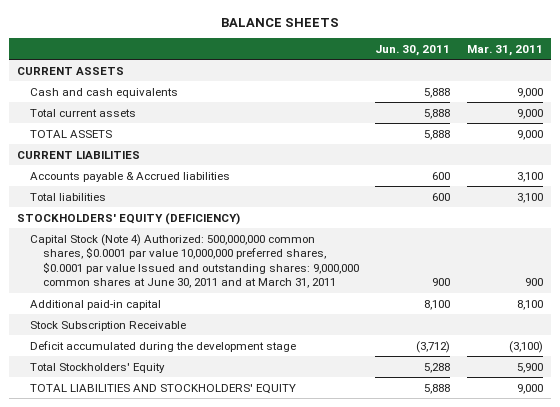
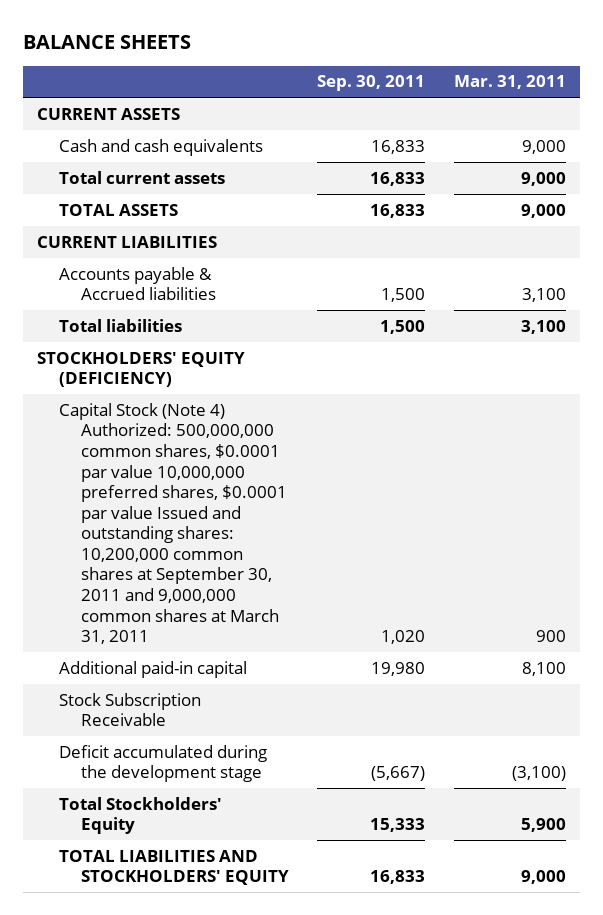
[375,44,451,56] Jun. 30, 2011 -> none
none -> [317,75,426,92] Sep. 30, 2011
[30,233,360,288] Capital Stock (Note 4) Authorized: 500,000,000 common shares, $0.0001 par value 10,000,000 preferred shares, $0.0001 par value Issued and outstanding shares: 9,000,000 common shares at June 30, 2011 and at March 31, 2011 -> [58,402,287,645] Capital Stock (Note 4) Authorized: 500,000,000 common shares, $0.0001 par value 10,000,000 preferred shares, $0.0001 par value Issued and outstanding shares: 10,200,000 common shares at September 30, 2011 and 9,000,000 common shares at March 31, 2011

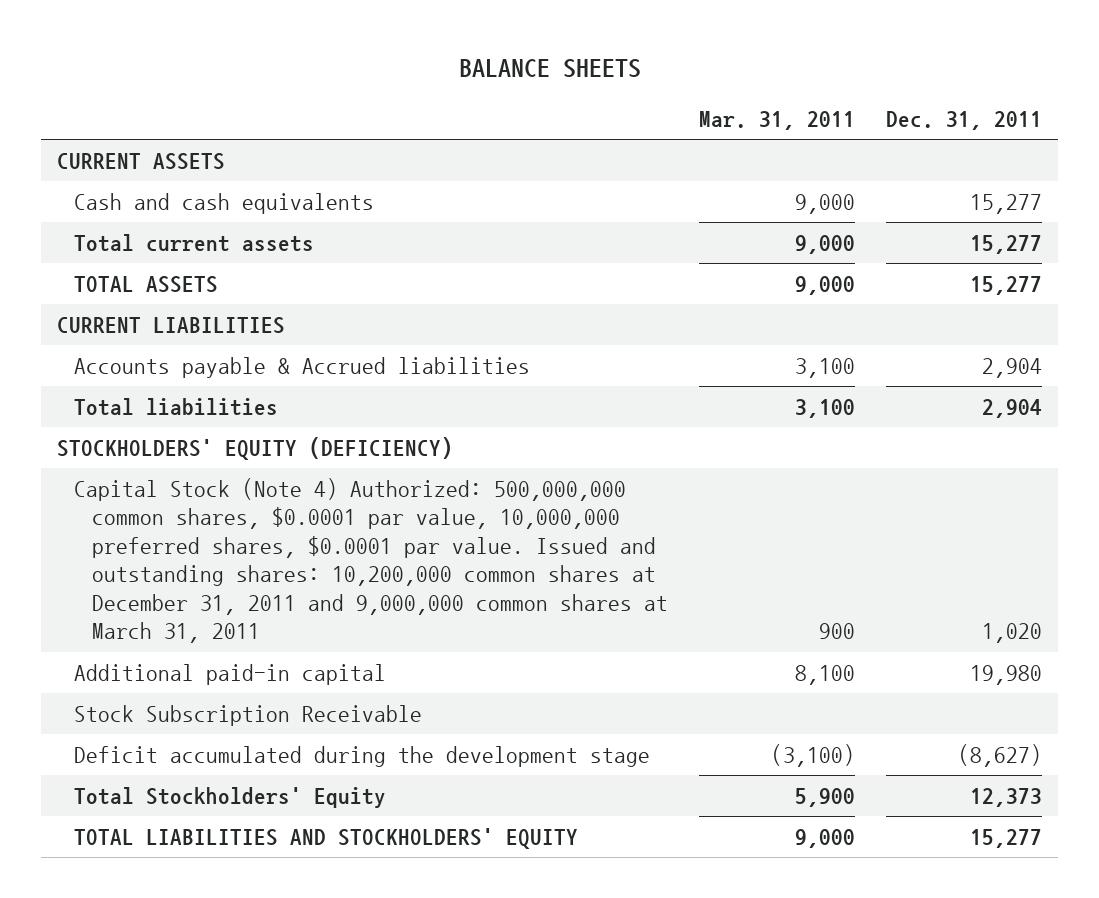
[317,75,426,92] Sep. 30, 2011 -> none
none -> [886,110,1043,130] Dec. 31, 2011
[58,402,287,645] Capital Stock (Note 4) Authorized: 500,000,000 common shares, $0.0001 par value 10,000,000 preferred shares, $0.0001 par value Issued and outstanding shares: 10,200,000 common shares at September 30, 2011 and 9,000,000 common shares at March 31, 2011 -> [74,477,669,644] Capital Stock (Note 4) Authorized: 500,000,000 common shares, $0.0001 par value, 10,000,000 preferred shares, $0.0001 par value. Issued and outstanding shares: 10,200,000 common shares at December 31, 2011 and 9,000,000 common shares at March 31, 2011

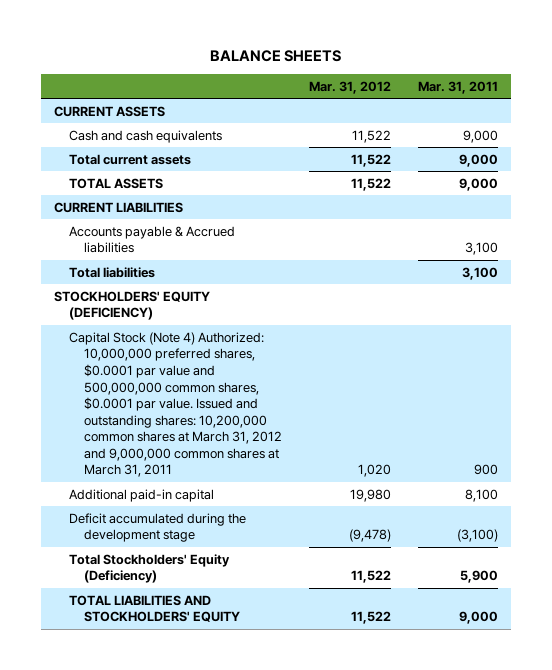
[886,110,1043,130] Dec. 31, 2011 -> none
none -> [309,80,392,94] Mar. 31, 2012
[74,477,669,644] Capital Stock (Note 4) Authorized: 500,000,000 common shares, $0.0001 par value, 10,000,000 preferred shares, $0.0001 par value. Issued and outstanding shares: 10,200,000 common shares at December 31, 2011 and 9,000,000 common shares at March 31, 2011 -> [69,331,283,478] Capital Stock (Note 4) Authorized: 10,000,000 preferred shares, $0.0001 par value and 500,000,000 common shares, $0.0001 par value. Issued and outstanding shares: 10,200,000 common shares at March 31, 2012 and 9,000,000 common shares at March 31, 2011
[74,704,423,726] Stock Subscription Receivable -> none
[74,786,387,808] Total Stockholders' Equity -> [69,553,231,584] Total Stockholders' Equity (Deficiency)

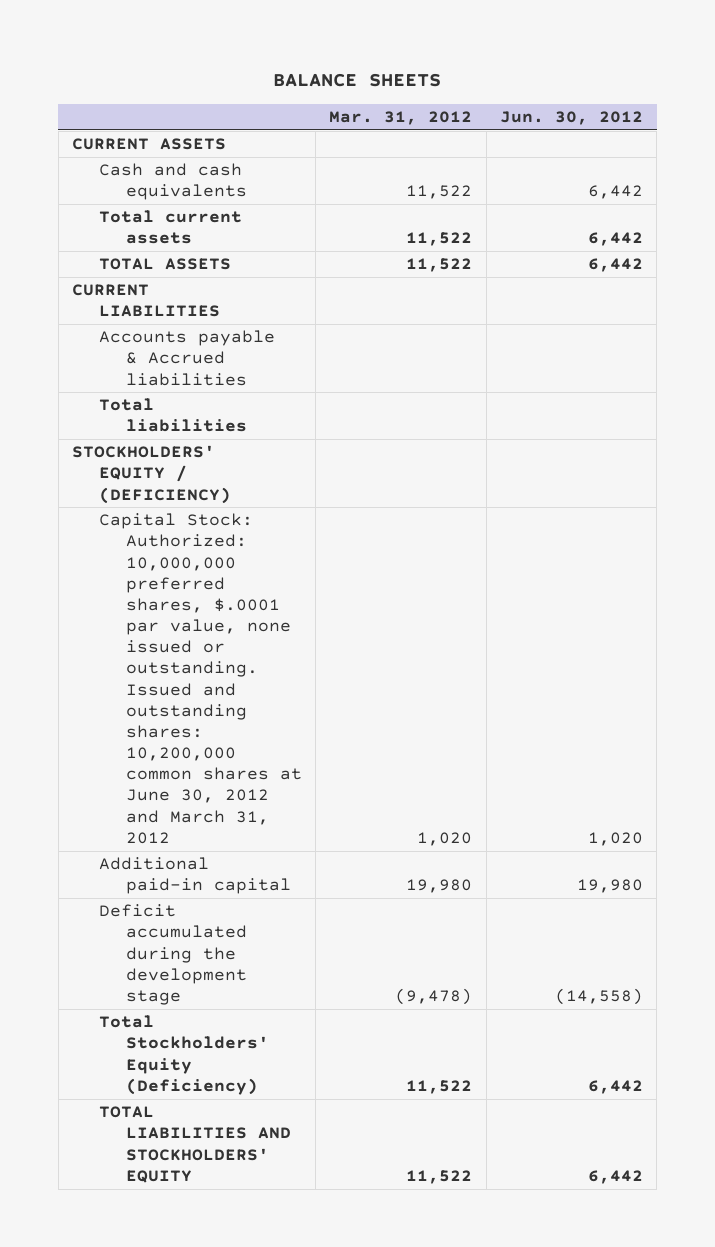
[417,80,498,94] Mar. 31, 2011 -> none
none -> [499,110,643,125] Jun. 30, 2012
[54,290,211,321] STOCKHOLDERS' EQUITY (DEFICIENCY) -> [71,445,231,504] STOCKHOLDERS' EQUITY / (DEFICIENCY)
[69,331,283,478] Capital Stock (Note 4) Authorized: 10,000,000 preferred shares, $0.0001 par value and 500,000,000 common shares, $0.0001 par value. Issued and outstanding shares: 10,200,000 common shares at March 31, 2012 and 9,000,000 common shares at March 31, 2011 -> [98,513,303,844] Capital Stock: Authorized: 10,000,000 preferred shares, $.0001 par value, none issued or outstanding. Issued and outstanding shares: 10,200,000 common shares at June 30, 2012 and March 31, 2012

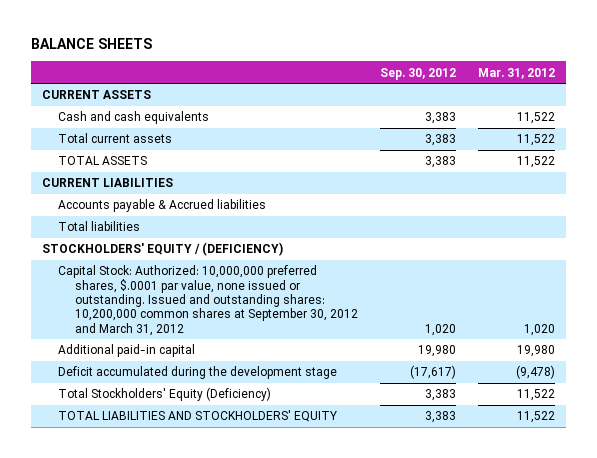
[499,110,643,125] Jun. 30, 2012 -> none
none -> [379,67,456,80] Sep. 30, 2012
[98,513,303,844] Capital Stock: Authorized: 10,000,000 preferred shares, $.0001 par value, none issued or outstanding. Issued and outstanding shares: 10,200,000 common shares at June 30, 2012 and March 31, 2012 -> [58,265,358,336] Capital Stock: Authorized: 10,000,000 preferred shares, $.0001 par value, none issued or outstanding. Issued and outstanding shares: 10,200,000 common shares at September 30, 2012 and March 31, 2012

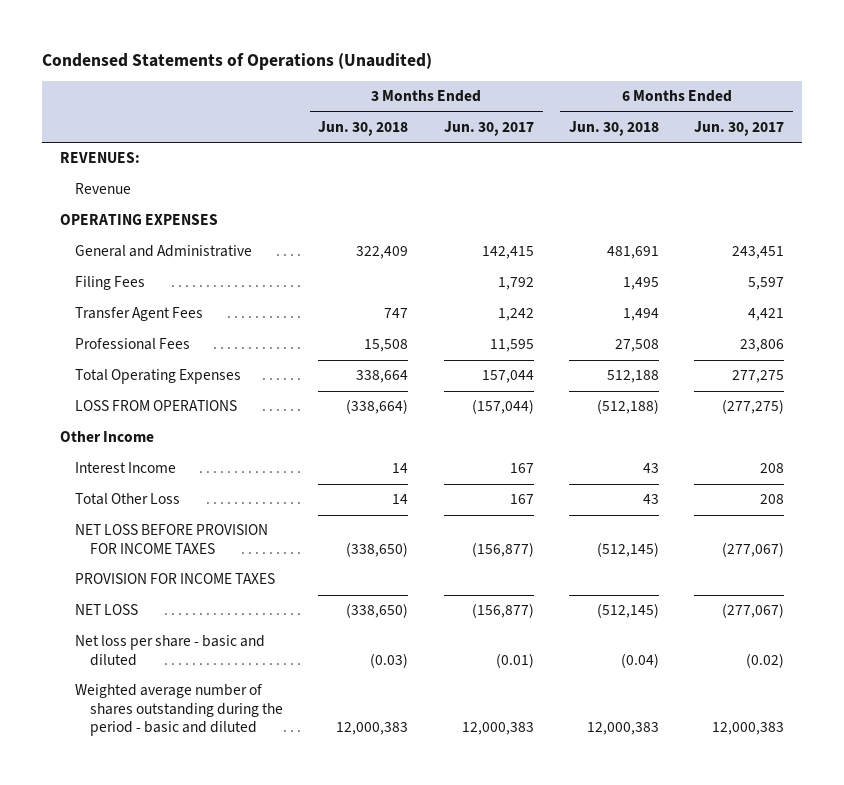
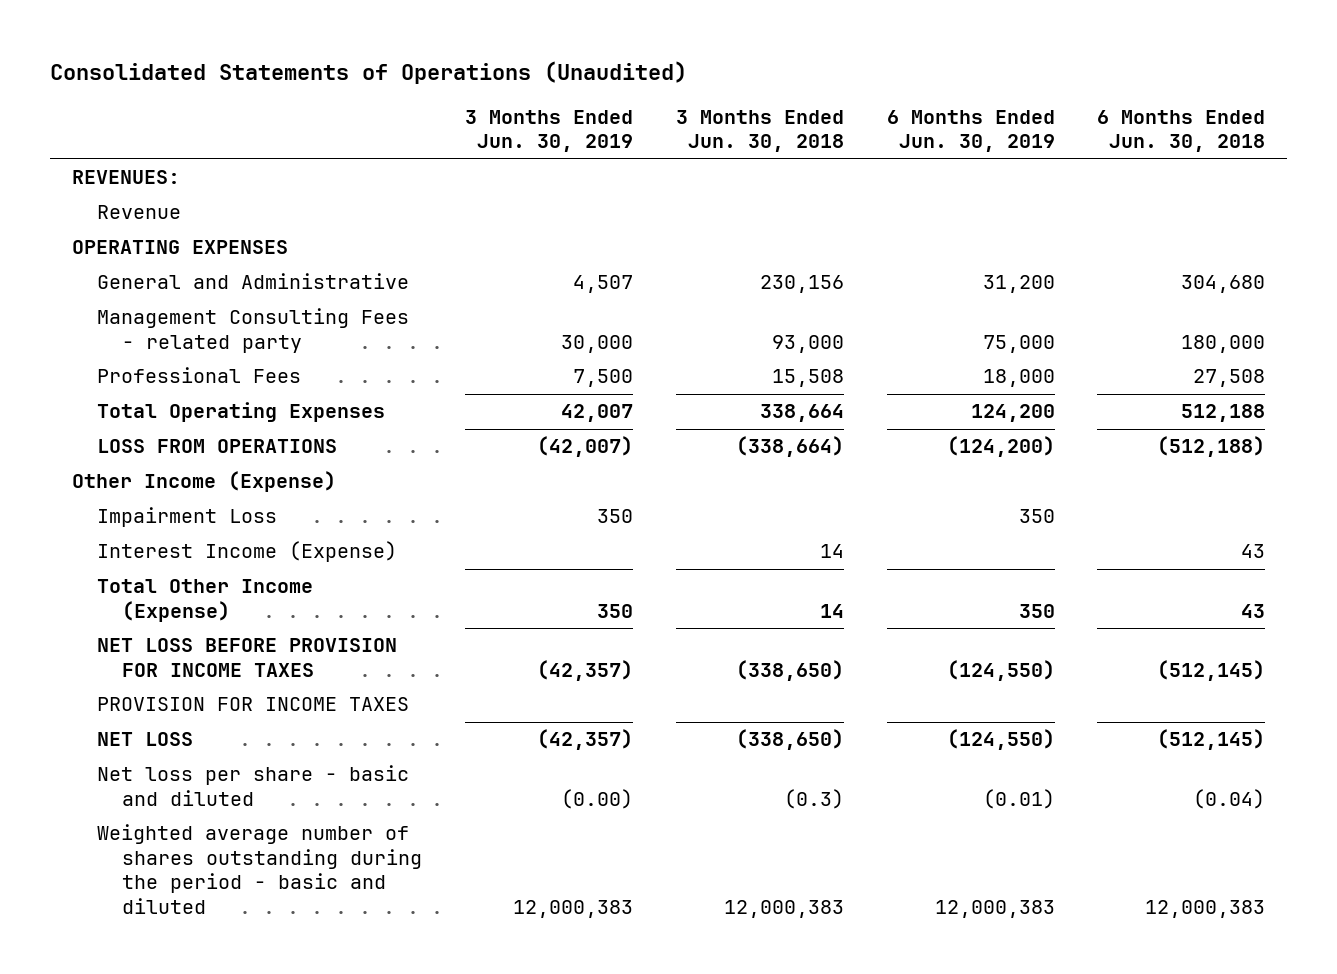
[41,52,432,70] Condensed Statements of Operations (Unaudited) -> [50,61,688,85] Consolidated Statements of Operations (Unaudited)
[443,121,534,137] Jun. 30, 2017 -> none
[694,121,785,137] Jun. 30, 2017 -> none
none -> [464,110,633,153] 3 Months Ended Jun. 30, 2019
none -> [886,110,1055,153] 6 Months Ended Jun. 30, 2019
[74,276,145,291] Filing Fees -> none
[74,307,203,322] Transfer Agent Fees -> none
[356,246,409,260] 322,409 -> [759,275,844,294] 230,156
[606,246,659,260] 481,691 -> [1181,275,1266,294] 304,680
none -> [96,308,409,353] Management Consulting Fees - related party
[59,431,154,443] Other Income -> [71,471,336,493] Other Income (Expense)
none -> [96,507,277,528] Impairment Loss
[74,462,176,474] Interest Income -> [96,541,397,563] Interest Income (Expense)
[74,493,180,506] Total Other Loss -> [96,579,313,622] Total Other Income (Expense)
[370,652,409,668] (0.03) -> [783,788,844,809] (0.3)

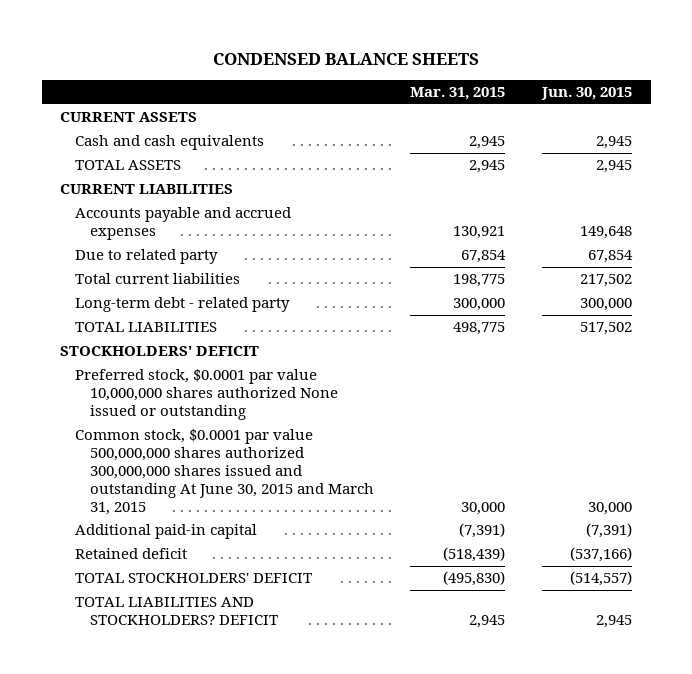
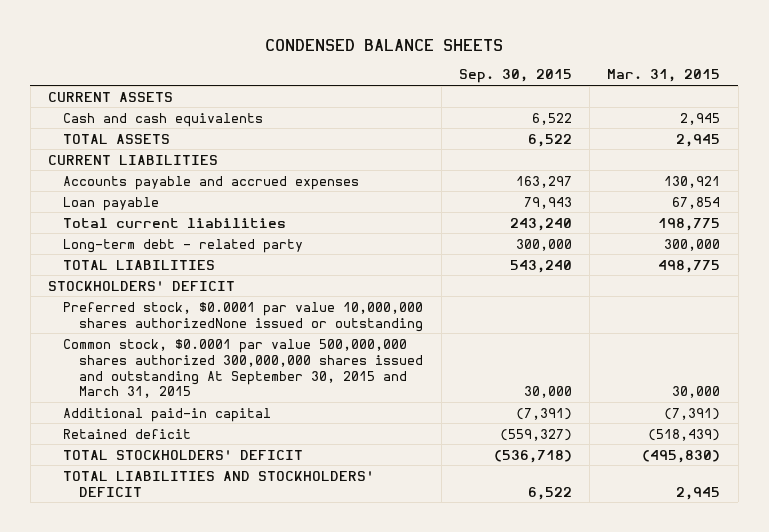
[541,87,633,101] Jun. 30, 2015 -> none
none -> [458,69,572,84] Sep. 30, 2015
[74,249,218,265] Due to related party -> [63,196,160,211] Loan payable
[74,369,338,421] Preferred stock, $0.0001 par value 10,000,000 shares authorized None issued or outstanding -> [63,301,424,332] Preferred stock, $0.0001 par value 10,000,000 shares authorizedNone issued or outstanding
[74,429,374,515] Common stock, $0.0001 par value 500,000,000 shares authorized 300,000,000 shares issued and outstanding At June 30, 2015 and March 31, 2015 -> [63,338,423,399] Common stock, $0.0001 par value 500,000,000 shares authorized 300,000,000 shares issued and outstanding At September 30, 2015 and March 31, 2015
[74,597,278,626] TOTAL LIABILITIES AND STOCKHOLDERS? DEFICIT -> [63,470,375,497] TOTAL LIABILITIES AND STOCKHOLDERS' DEFICIT

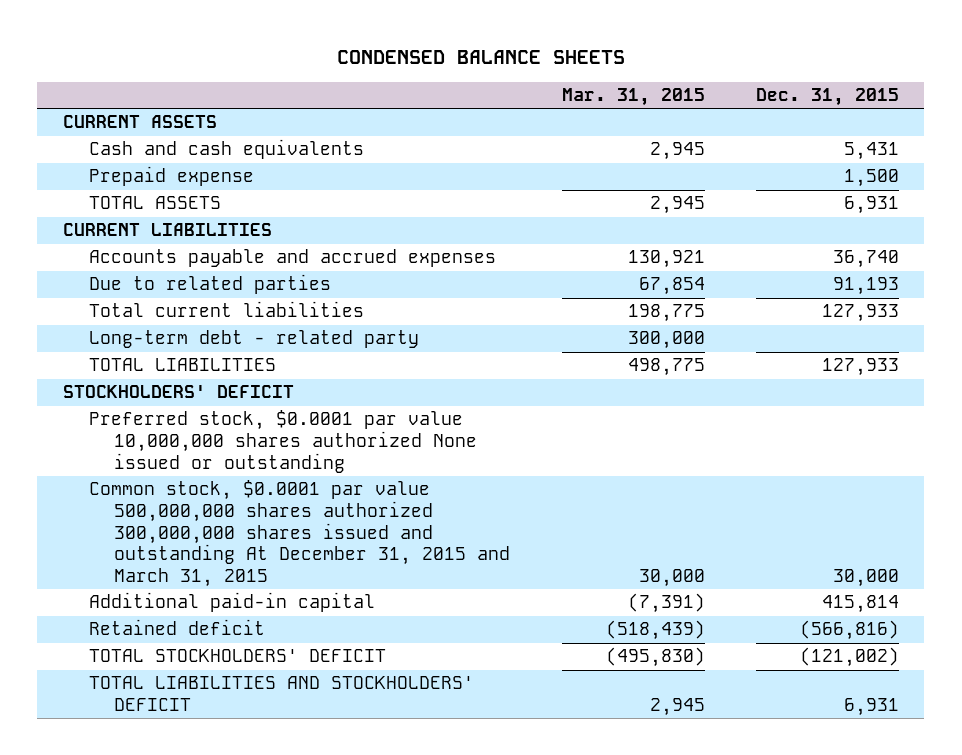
[458,69,572,84] Sep. 30, 2015 -> none
none -> [755,87,899,106] Dec. 31, 2015
none -> [88,166,254,187] Prepaid expense
[63,196,160,211] Loan payable -> [88,274,331,295] Due to related parties
[63,301,424,332] Preferred stock, $0.0001 par value 10,000,000 shares authorizedNone issued or outstanding -> [88,410,478,473] Preferred stock, $0.0001 par value 10,000,000 shares authorized None issued or outstanding
[63,338,423,399] Common stock, $0.0001 par value 500,000,000 shares authorized 300,000,000 shares issued and outstanding At September 30, 2015 and March 31, 2015 -> [88,480,511,587] Common stock, $0.0001 par value 500,000,000 shares authorized 300,000,000 shares issued and outstanding At December 31, 2015 and March 31, 2015

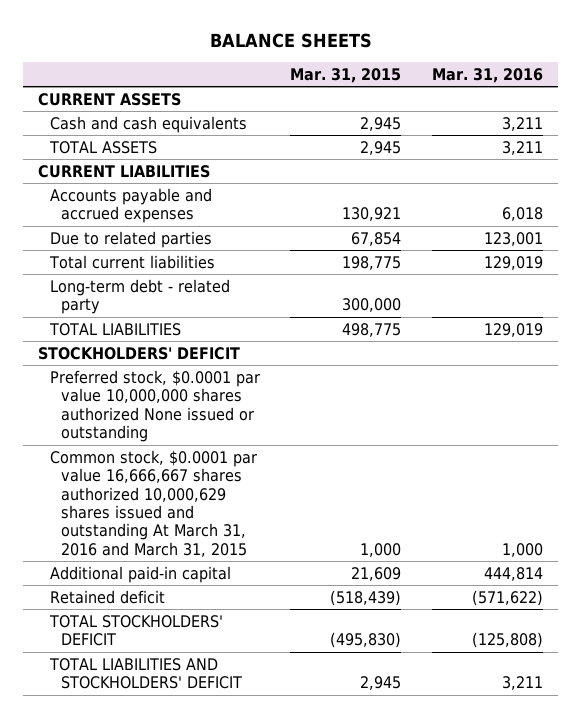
[336,50,625,65] CONDENSED BALANCE SHEETS -> [209,32,372,48] BALANCE SHEETS
[755,87,899,106] Dec. 31, 2015 -> none
none -> [431,67,543,83] Mar. 31, 2016
[88,166,254,187] Prepaid expense -> none
[88,480,511,587] Common stock, $0.0001 par value 500,000,000 shares authorized 300,000,000 shares issued and outstanding At December 31, 2015 and March 31, 2015 -> [49,449,257,557] Common stock, $0.0001 par value 16,666,667 shares authorized 10,000,629 shares issued and outstanding At March 31, 2016 and March 31, 2015
[638,568,705,587] 30,000 -> [360,542,402,557] 1,000
[627,593,705,614] (7,391) -> [351,566,402,581] 21,609

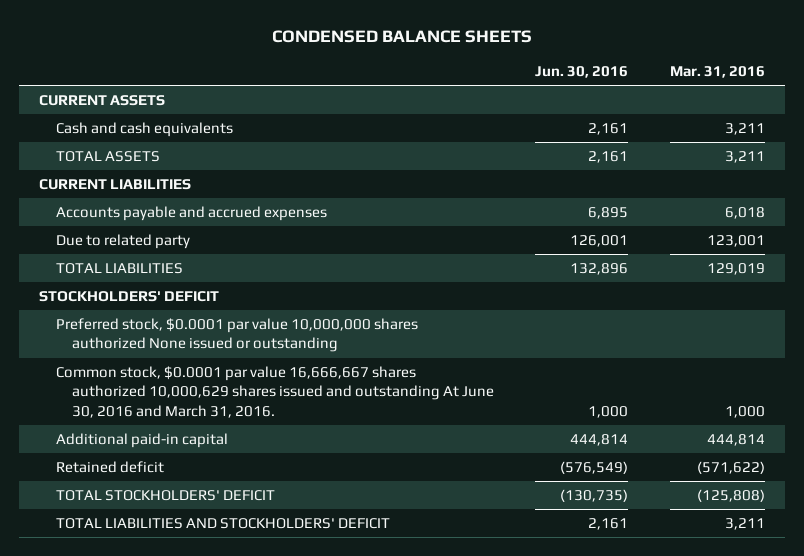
[209,32,372,48] BALANCE SHEETS -> [272,30,533,44] CONDENSED BALANCE SHEETS
[290,67,402,83] Mar. 31, 2015 -> none
none -> [535,65,629,78] Jun. 30, 2016
[48,254,215,269] Total current liabilities -> none
[49,278,230,315] Long-term debt - related party -> none
[49,230,212,248] Due to related parties -> [55,233,190,249] Due to related party
[49,449,257,557] Common stock, $0.0001 par value 16,666,667 shares authorized 10,000,629 shares issued and outstanding At March 31, 2016 and March 31, 2015 -> [55,365,494,418] Common stock, $0.0001 par value 16,666,667 shares authorized 10,000,629 shares issued and outstanding At June 30, 2016 and March 31, 2016.

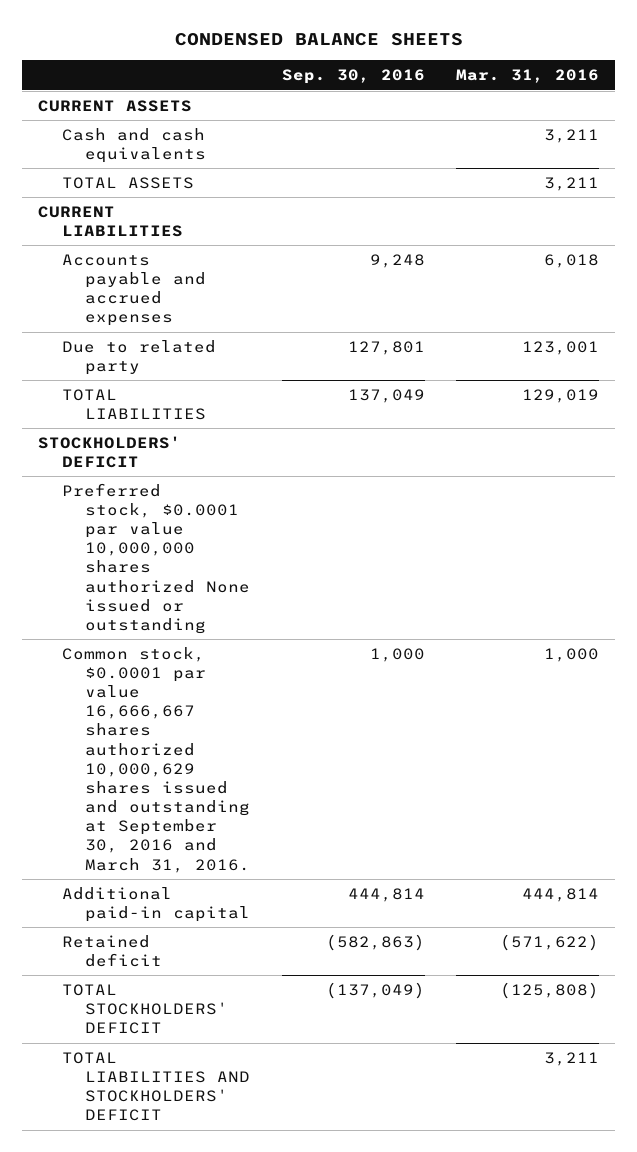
[535,65,629,78] Jun. 30, 2016 -> none
none -> [281,69,425,85] Sep. 30, 2016
[55,365,494,418] Common stock, $0.0001 par value 16,666,667 shares authorized 10,000,629 shares issued and outstanding At June 30, 2016 and March 31, 2016. -> [61,646,251,873] Common stock, $0.0001 par value 16,666,667 shares authorized 10,000,629 shares issued and outstanding at September 30, 2016 and March 31, 2016.

